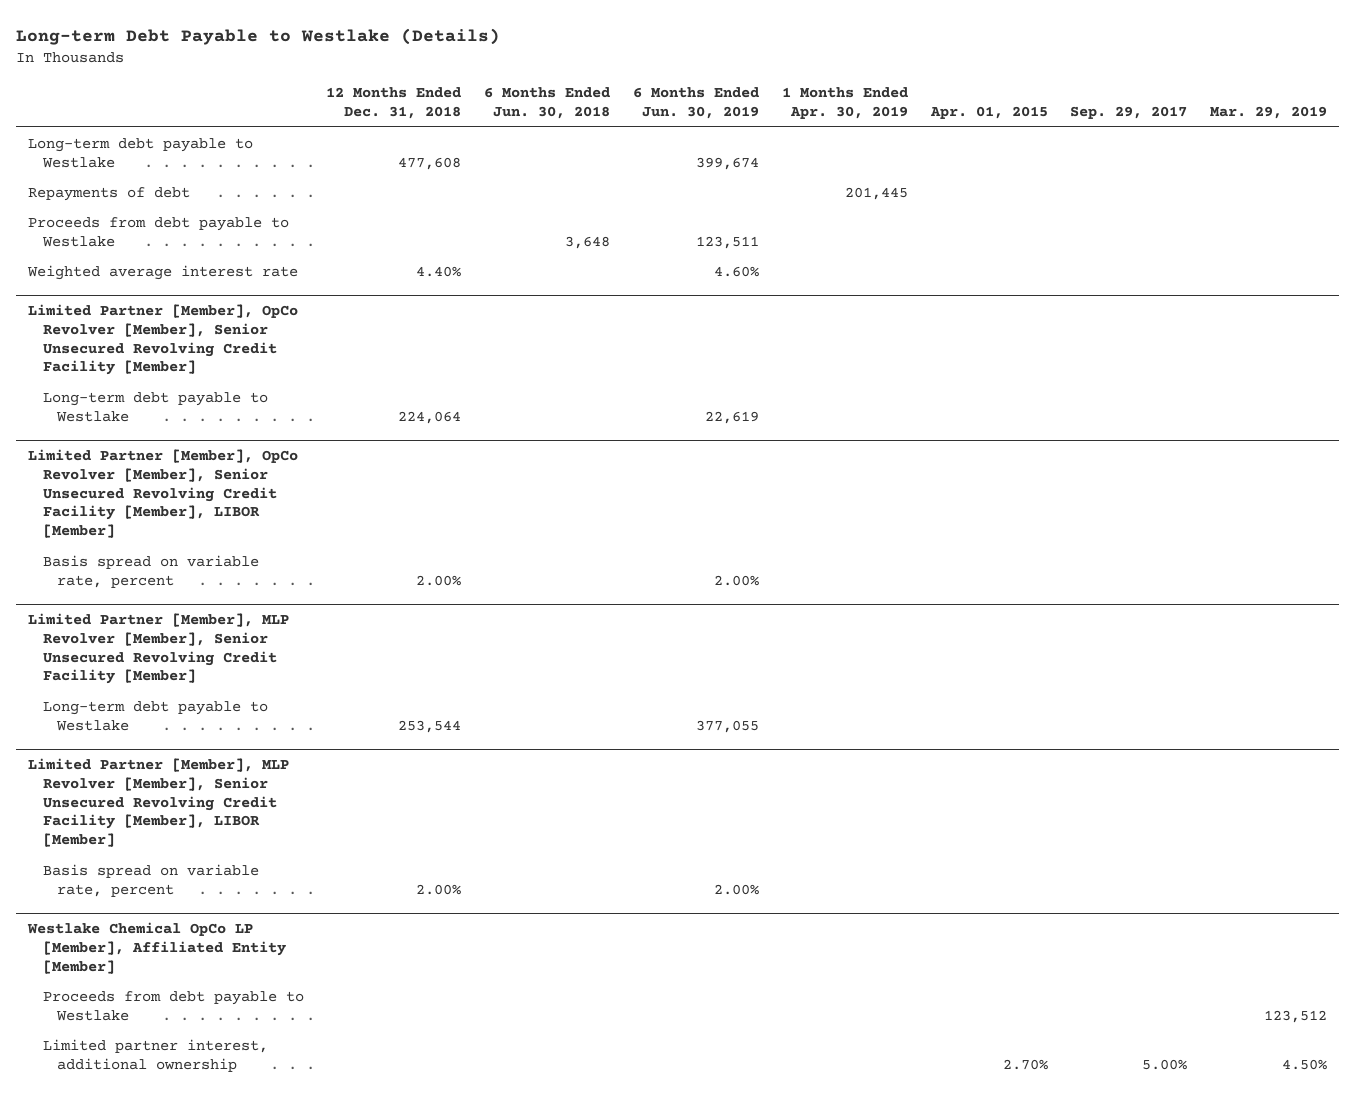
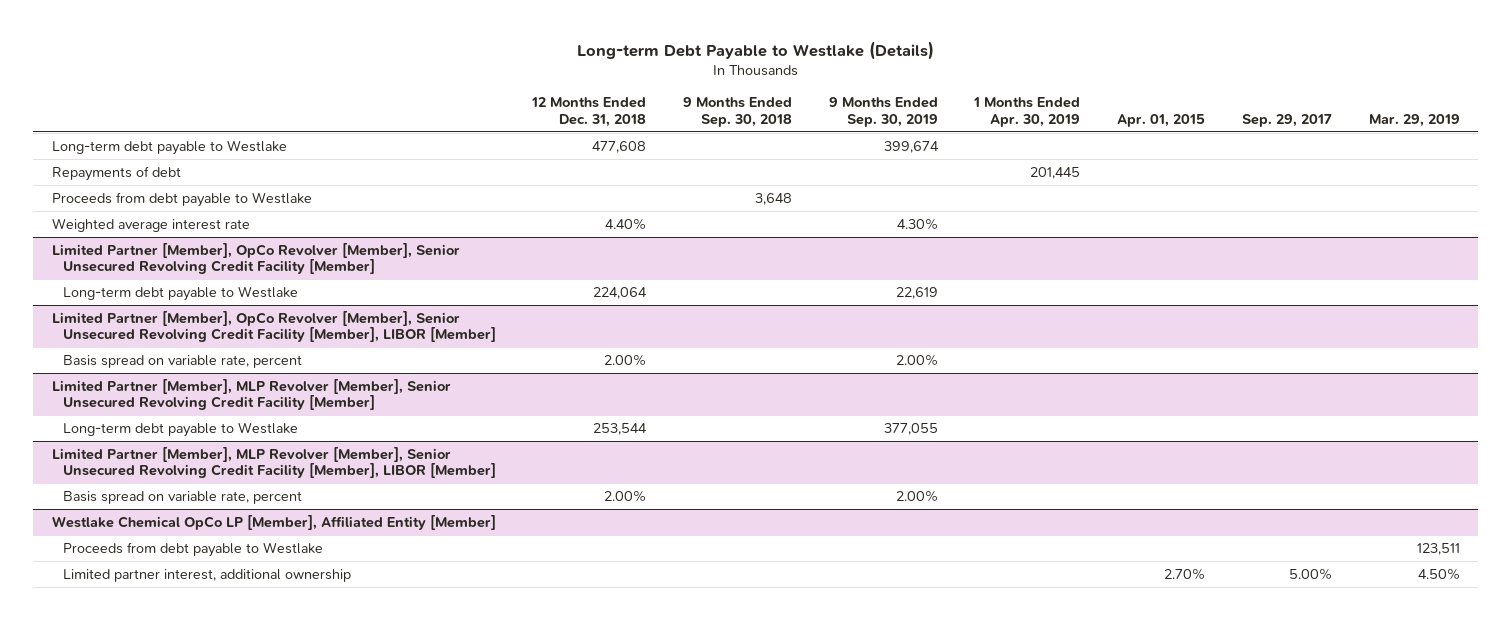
[484,87,611,120] 6 Months Ended Jun. 30, 2018 -> none
[633,87,760,120] 6 Months Ended Jun. 30, 2019 -> none
none -> [682,97,792,128] 9 Months Ended Sep. 30, 2018
none -> [828,97,938,128] 9 Months Ended Sep. 30, 2019
[1264,1009,1328,1023] 123,512 -> [1416,542,1460,555] 123,511

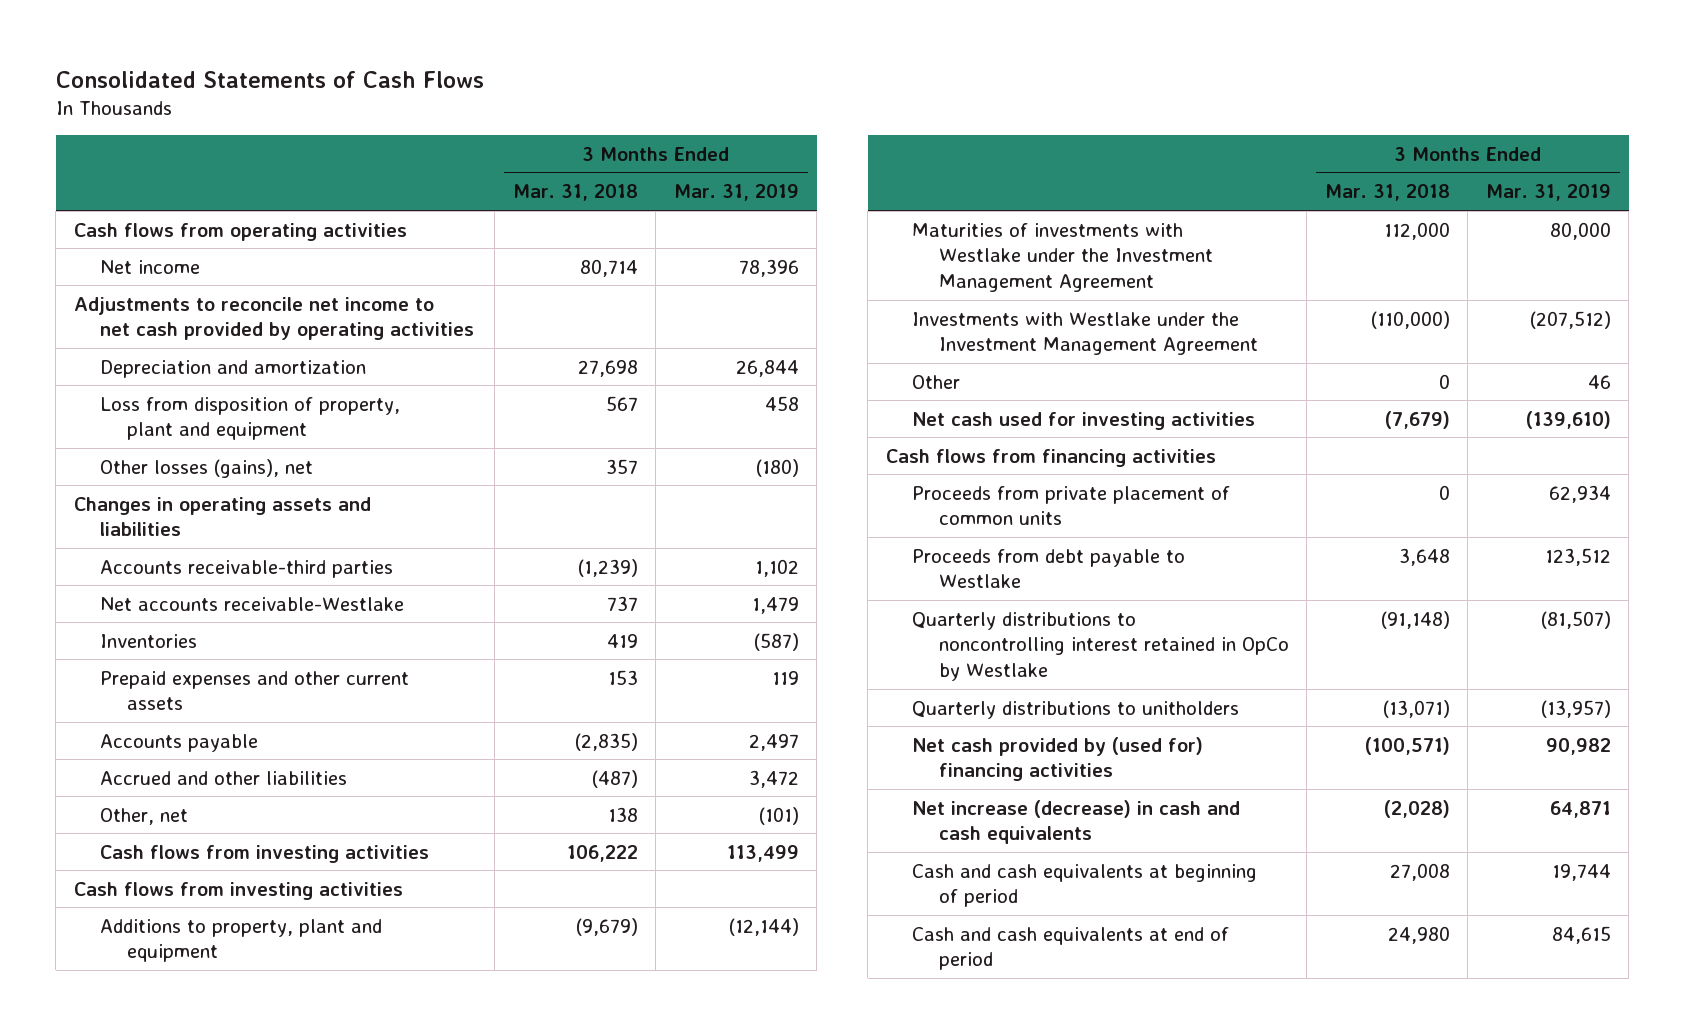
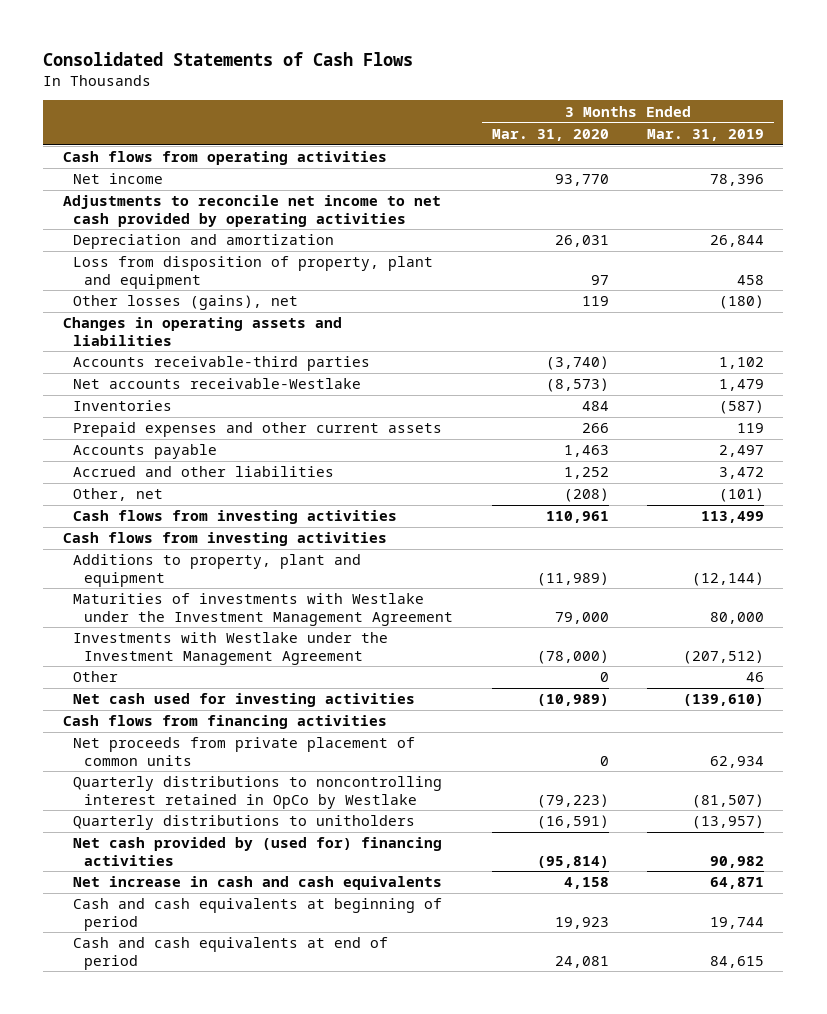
[512,184,638,202] Mar. 31, 2018 -> none
none -> [491,128,609,141] Mar. 31, 2020
[912,548,1186,589] Proceeds from debt payable to Westlake -> none
[912,485,1231,526] Proceeds from private placement of common units -> [73,737,416,766] Net proceeds from private placement of common units
[912,799,1241,845] Net increase (decrease) in cash and cash equivalents -> [73,876,443,891] Net increase in cash and cash equivalents

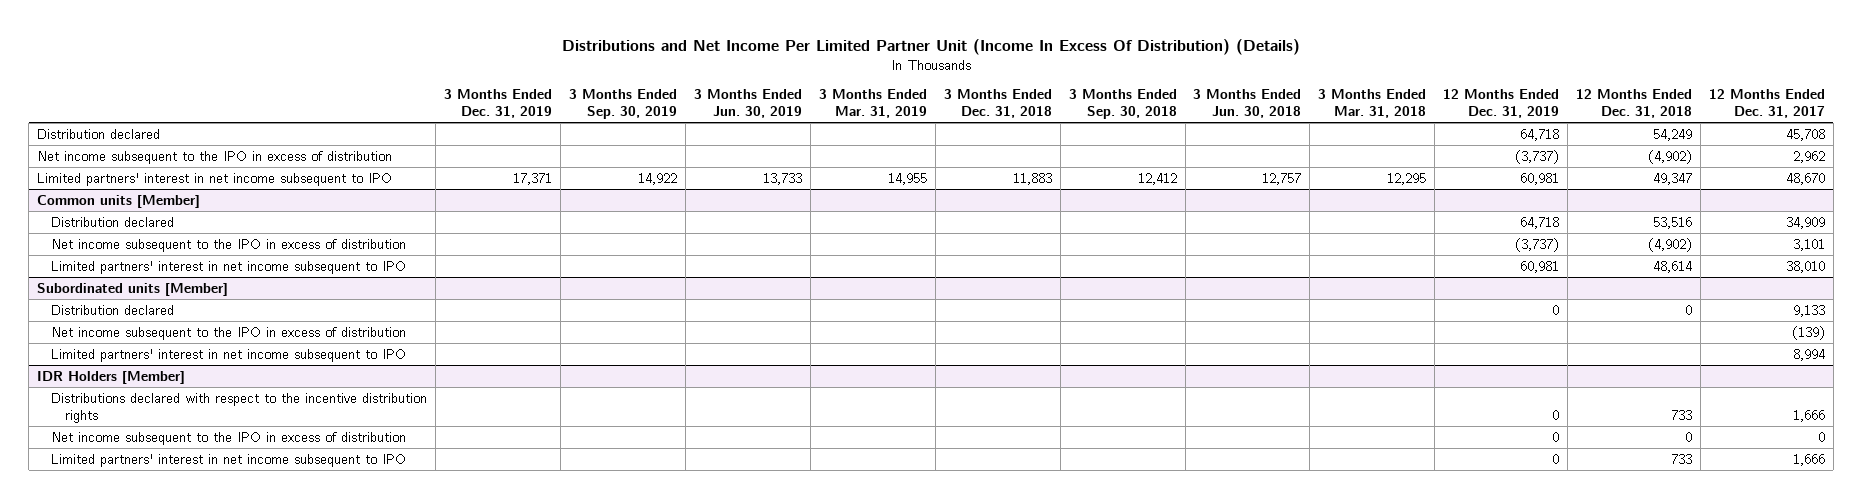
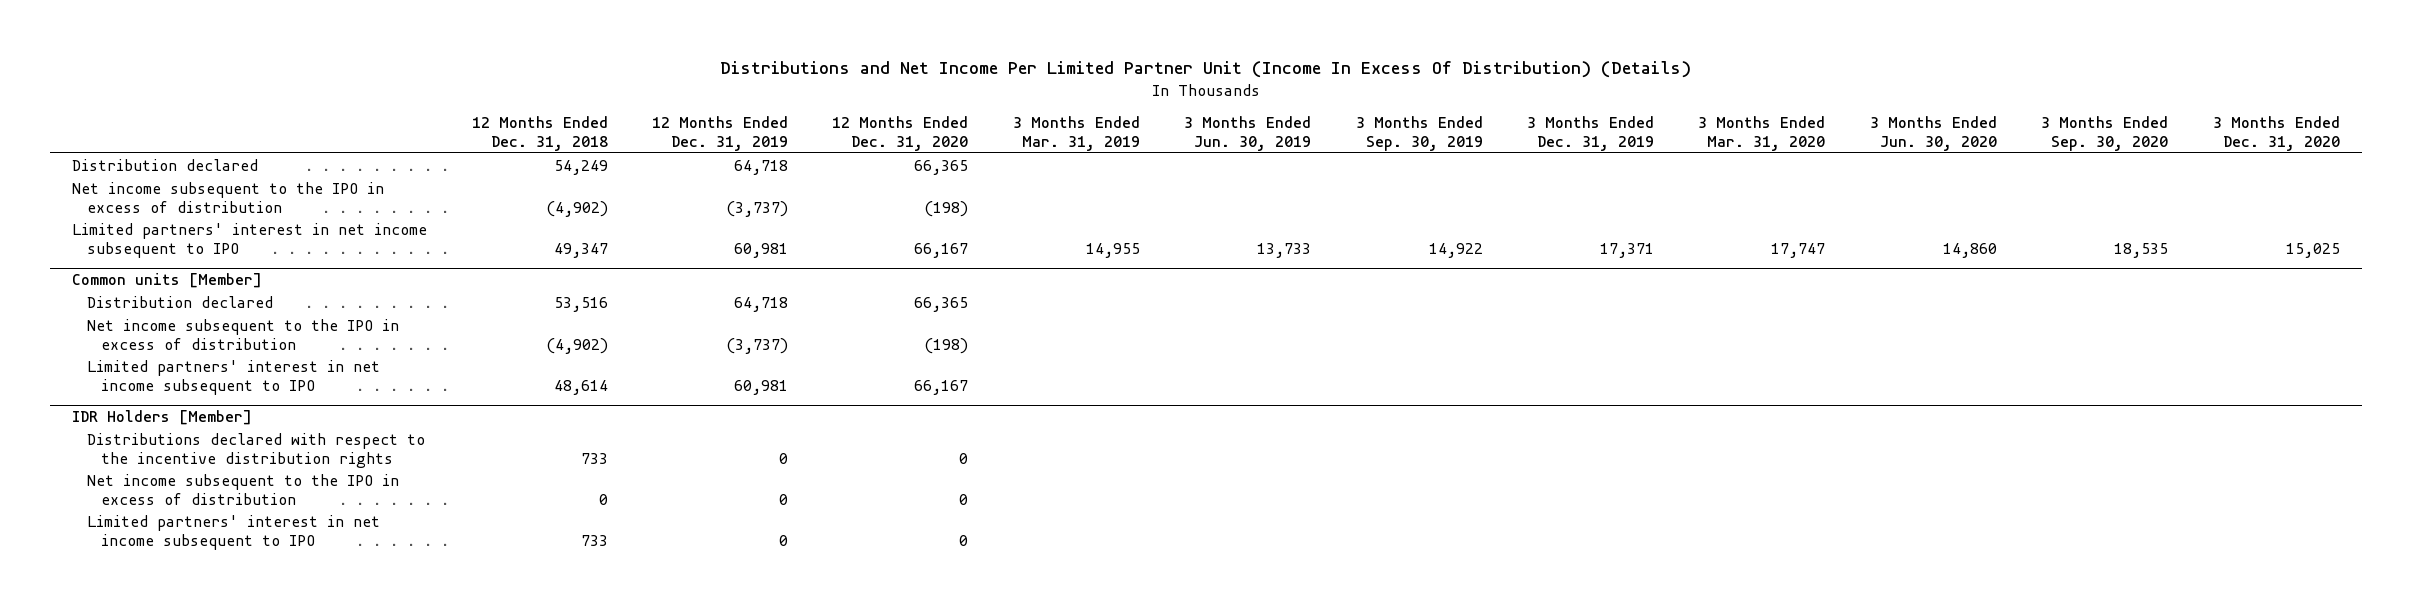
[943,89,1052,119] 3 Months Ended Dec. 31, 2018 -> none
[1068,89,1177,120] 3 Months Ended Sep. 30, 2018 -> none
[1193,89,1302,119] 3 Months Ended Jun. 30, 2018 -> none
[1318,89,1427,119] 3 Months Ended Mar. 31, 2018 -> none
[1709,89,1826,119] 12 Months Ended Dec. 31, 2017 -> none
none -> [832,116,969,152] 12 Months Ended Dec. 31, 2020
none -> [1698,116,1826,152] 3 Months Ended Mar. 31, 2020
none -> [1869,116,1997,152] 3 Months Ended Jun. 30, 2020
none -> [2041,116,2169,152] 3 Months Ended Sep. 30, 2020
none -> [2212,116,2340,152] 3 Months Ended Dec. 31, 2020
[37,282,229,296] Subordinated units [Member] -> none
[51,304,175,315] Distribution declared -> none
[51,326,407,340] Net income subsequent to the IPO in excess of distribution -> none
[51,348,407,362] Limited partners' interest in net income subsequent to IPO -> none

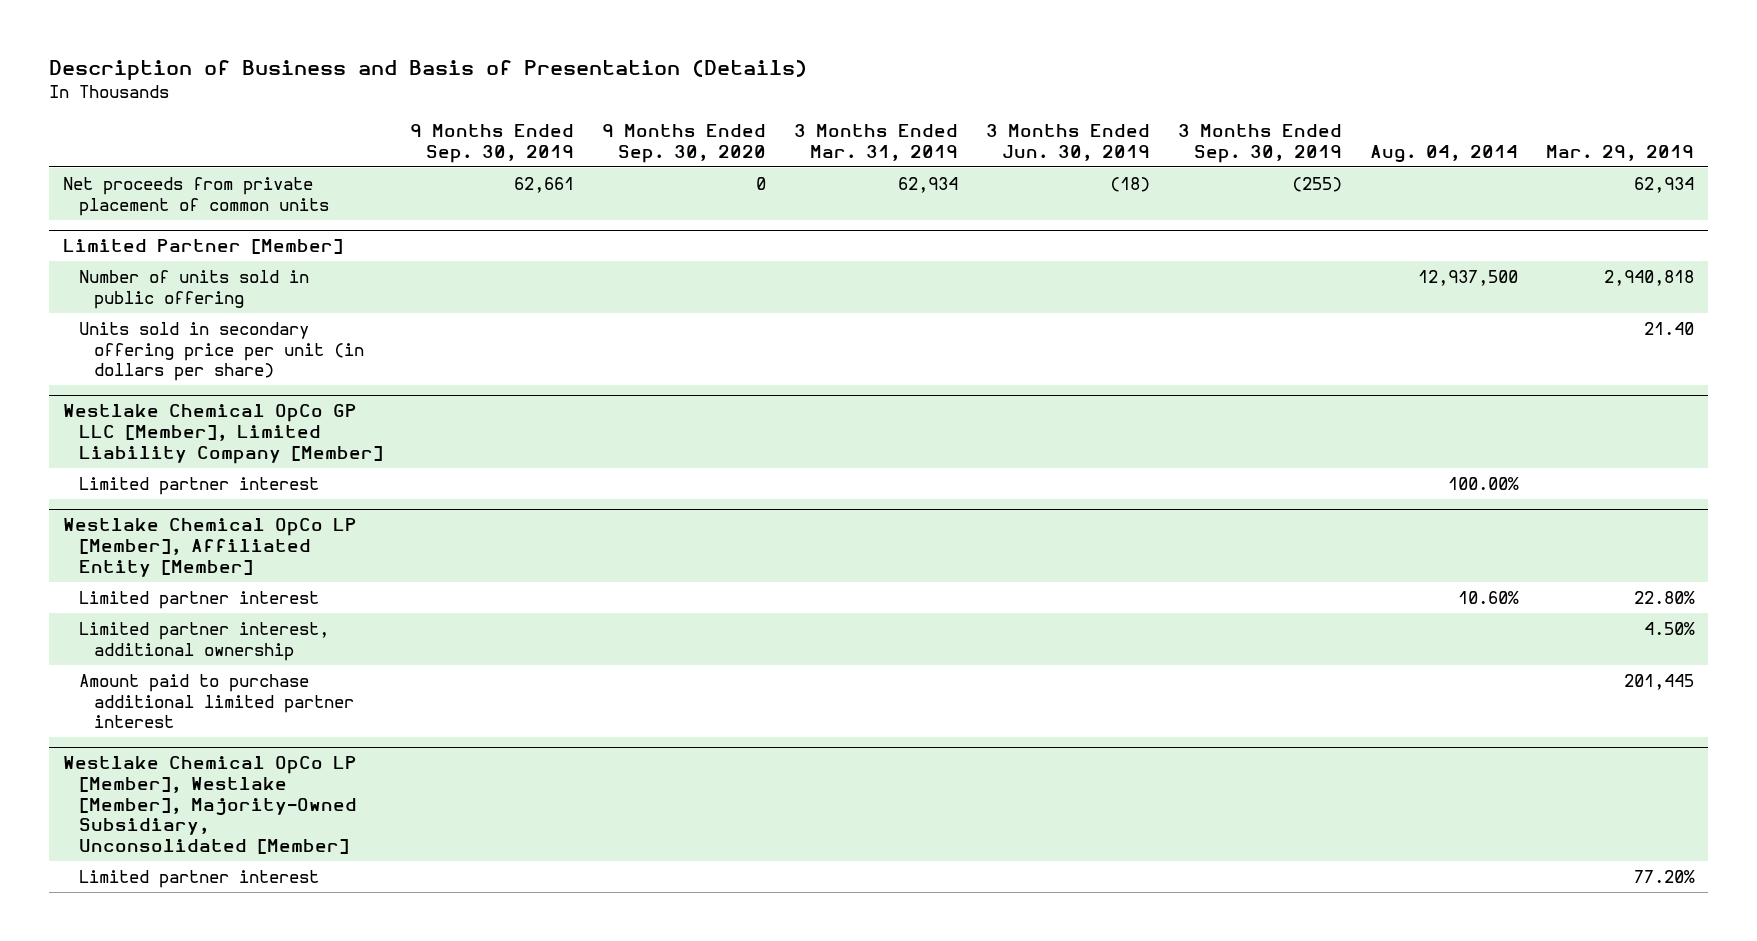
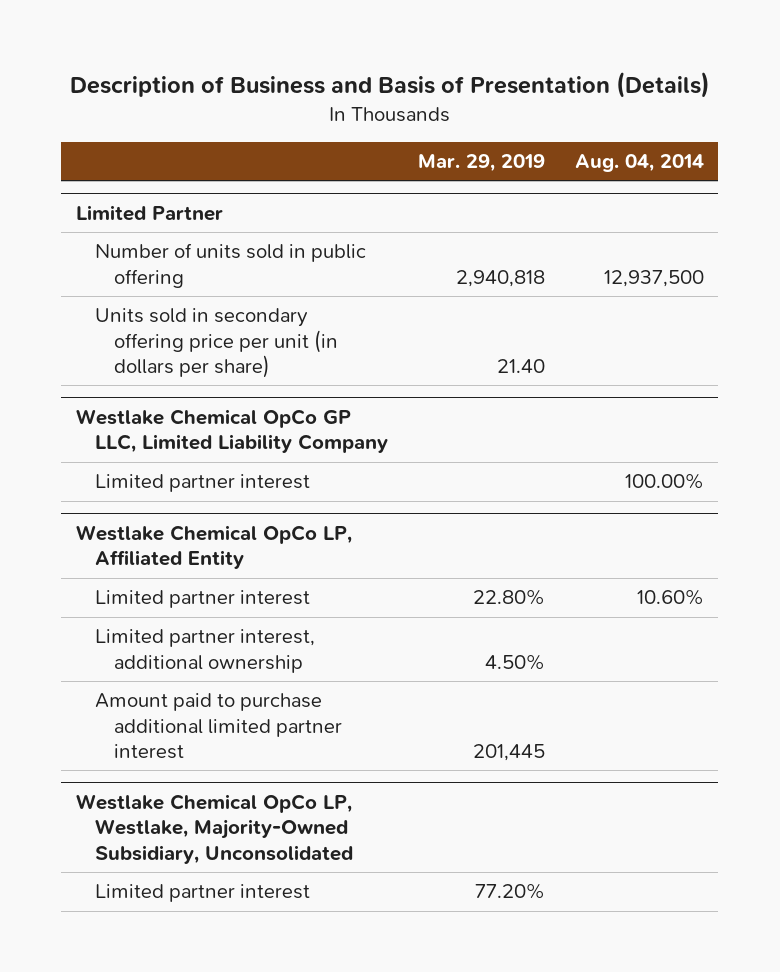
[410,123,575,163] 9 Months Ended Sep. 30, 2019 -> none
[602,123,767,163] 9 Months Ended Sep. 30, 2020 -> none
[794,123,959,161] 3 Months Ended Mar. 31, 2019 -> none
[986,123,1151,161] 3 Months Ended Jun. 30, 2019 -> none
[1177,123,1342,163] 3 Months Ended Sep. 30, 2019 -> none
[63,176,329,216] Net proceeds from private placement of common units -> none
[63,239,344,255] Limited Partner [Member] -> [76,204,224,221] Limited Partner
[63,404,383,464] Westlake Chemical OpCo GP LLC [Member], Limited Liability Company [Member] -> [76,408,389,454] Westlake Chemical OpCo GP LLC, Limited Liability Company
[63,518,358,577] Westlake Chemical OpCo LP [Member], Affiliated Entity [Member] -> [76,524,353,570] Westlake Chemical OpCo LP, Affiliated Entity
[63,756,358,855] Westlake Chemical OpCo LP [Member], Westlake [Member], Majority-Owned Subsidiary, Unconsolidated [Member] -> [76,793,354,864] Westlake Chemical OpCo LP, Westlake, Majority-Owned Subsidiary, Unconsolidated

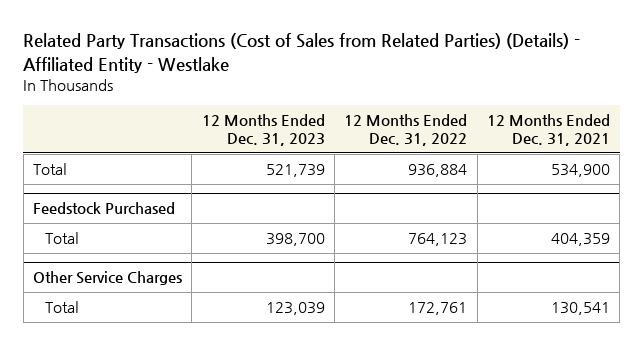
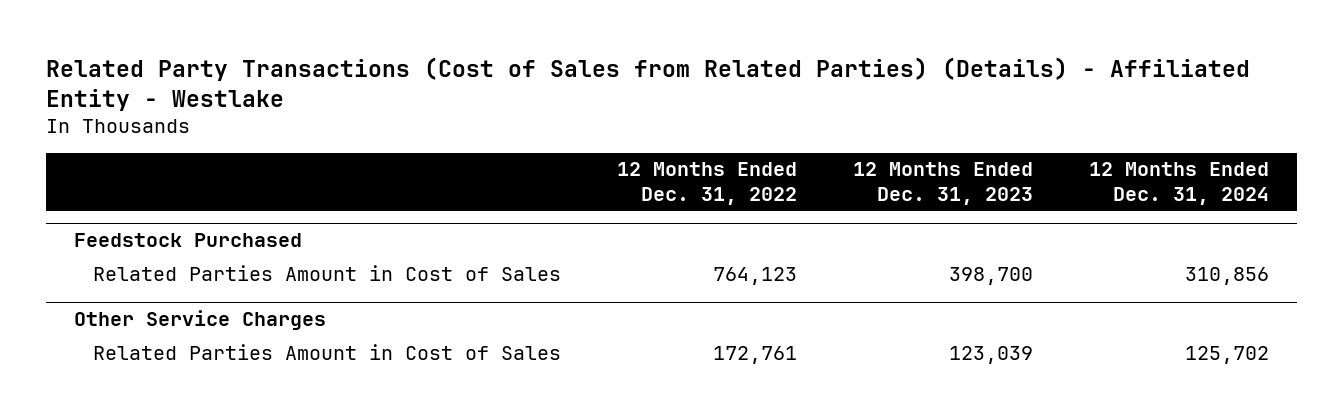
[486,113,610,147] 12 Months Ended Dec. 31, 2021 -> none
none -> [1089,162,1270,205] 12 Months Ended Dec. 31, 2024
[32,163,67,176] Total -> none
[45,232,80,245] Total -> [92,264,561,281] Related Parties Amount in Cost of Sales
[45,301,80,314] Total -> [92,343,561,360] Related Parties Amount in Cost of Sales

